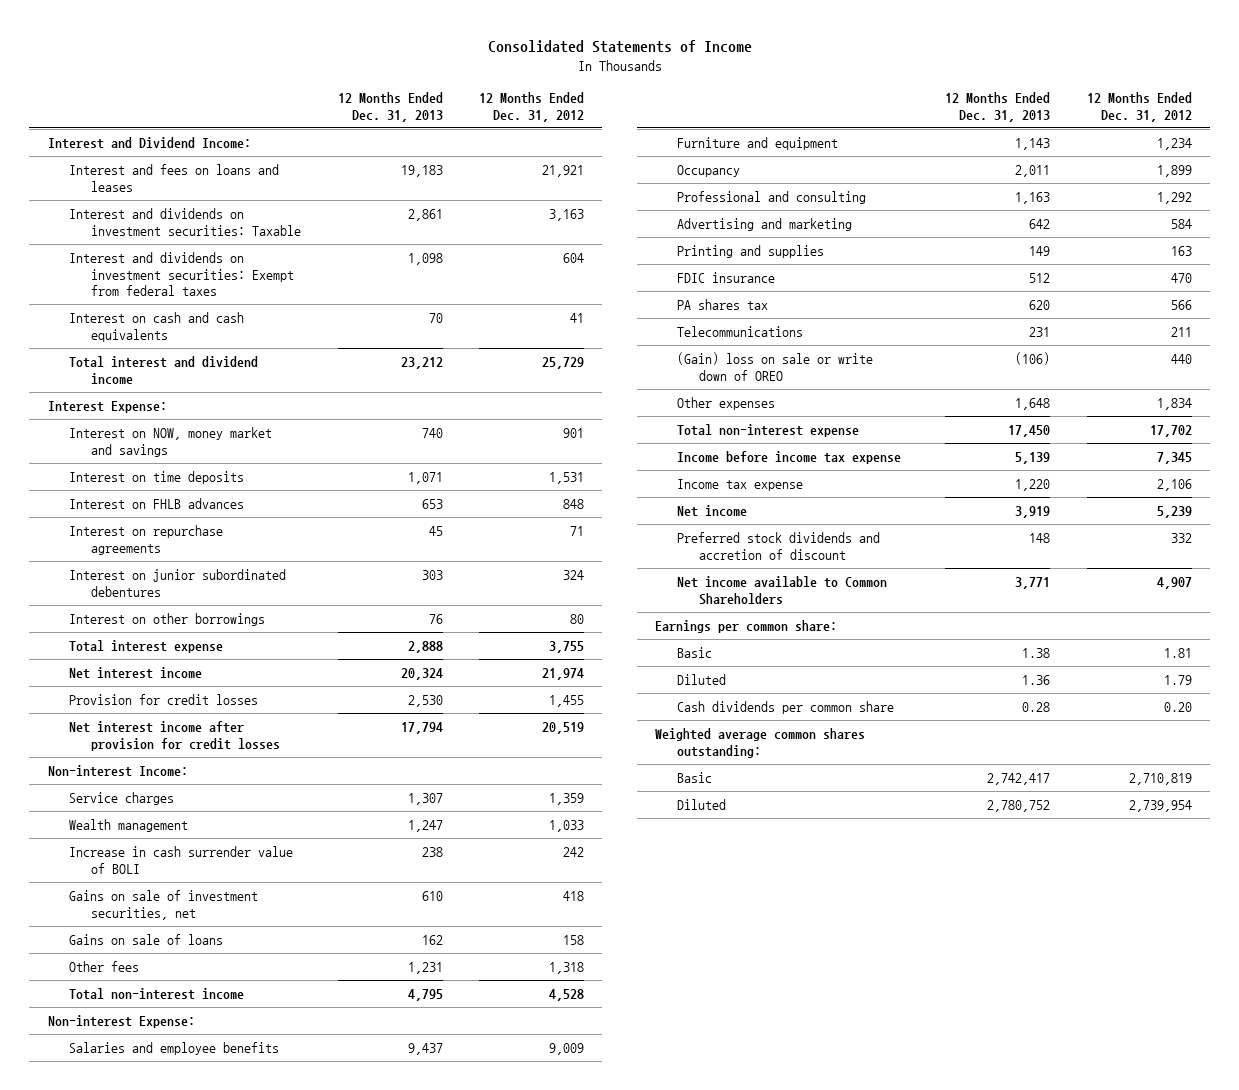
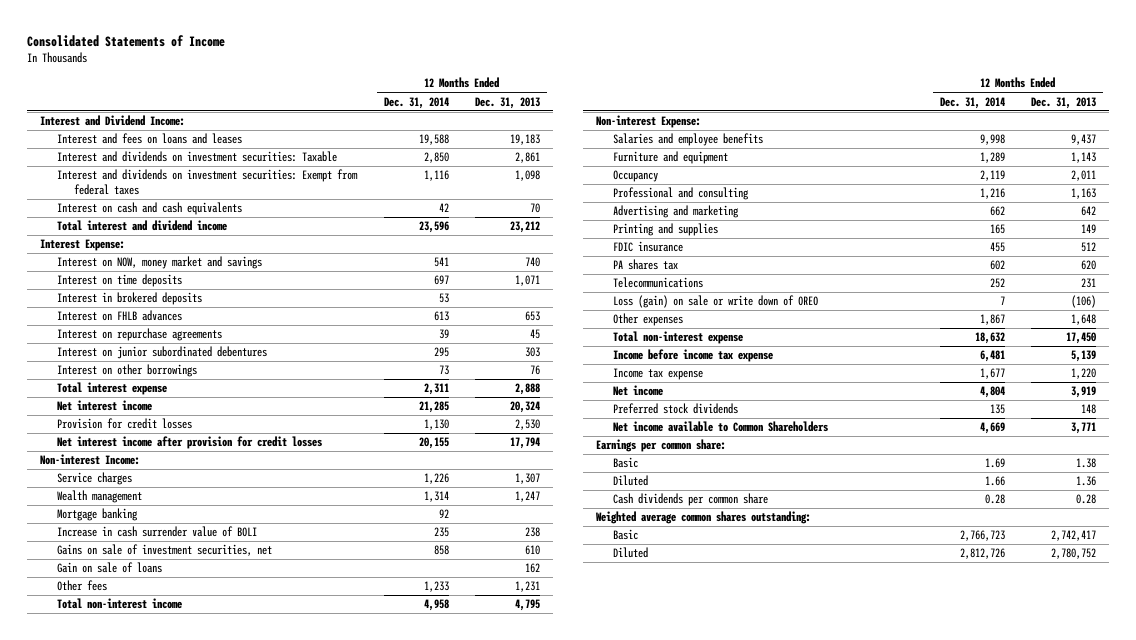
[478,92,584,122] 12 Months Ended Dec. 31, 2012 -> none
none -> [383,96,449,109] Dec. 31, 2014
none -> [57,292,203,306] Interest in brokered deposits
none -> [57,508,139,522] Mortgage banking
[69,933,224,945] Gains on sale of loans -> [57,562,163,574] Gain on sale of loans
[677,351,874,381] (Gain) loss on sale or write down of OREO -> [613,295,819,309] Loss (gain) on sale or write down of OREO
[677,531,881,560] Preferred stock dividends and accretion of discount -> [613,403,739,415] Preferred stock dividends

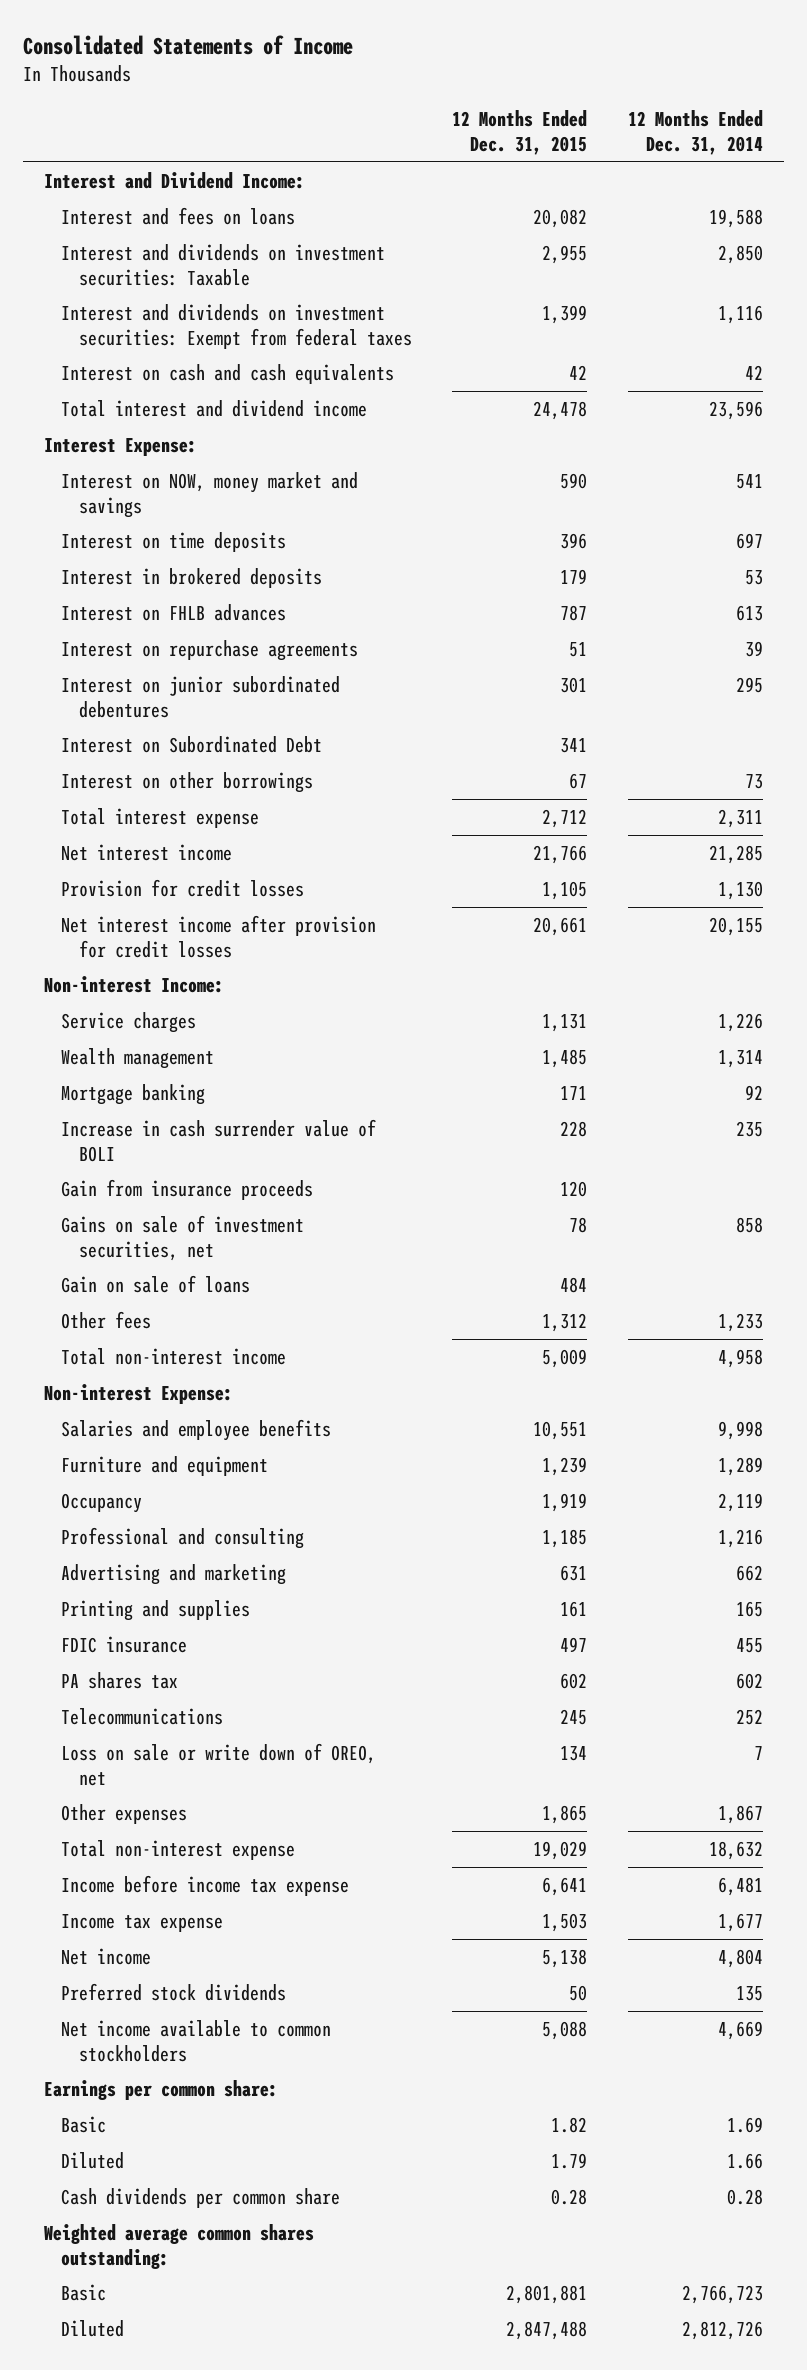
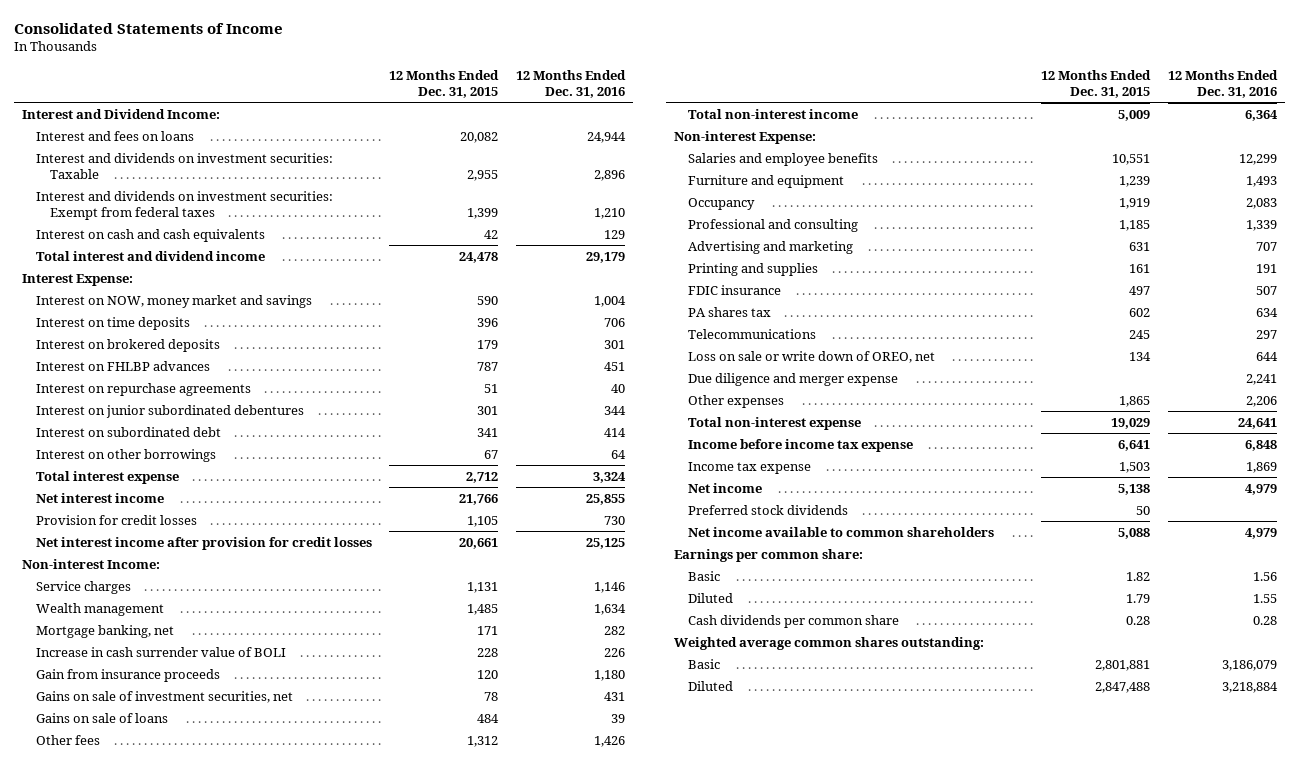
[628,110,764,156] 12 Months Ended Dec. 31, 2014 -> none
none -> [515,69,626,98] 12 Months Ended Dec. 31, 2016
[61,567,323,588] Interest in brokered deposits -> [36,338,221,352] Interest on brokered deposits
[61,603,287,621] Interest on FHLB advances -> [36,360,211,371] Interest on FHLBP advances
[61,735,323,753] Interest on Subordinated Debt -> [36,426,222,437] Interest on subordinated debt
[61,1083,206,1105] Mortgage banking -> [36,624,175,638] Mortgage banking, net
[61,1274,251,1293] Gain on sale of loans -> [36,712,169,723] Gains on sale of loans
none -> [688,372,899,386] Due diligence and merger expense
[61,2019,332,2062] Net income available to common stockholders -> [688,526,995,537] Net income available to common shareholders

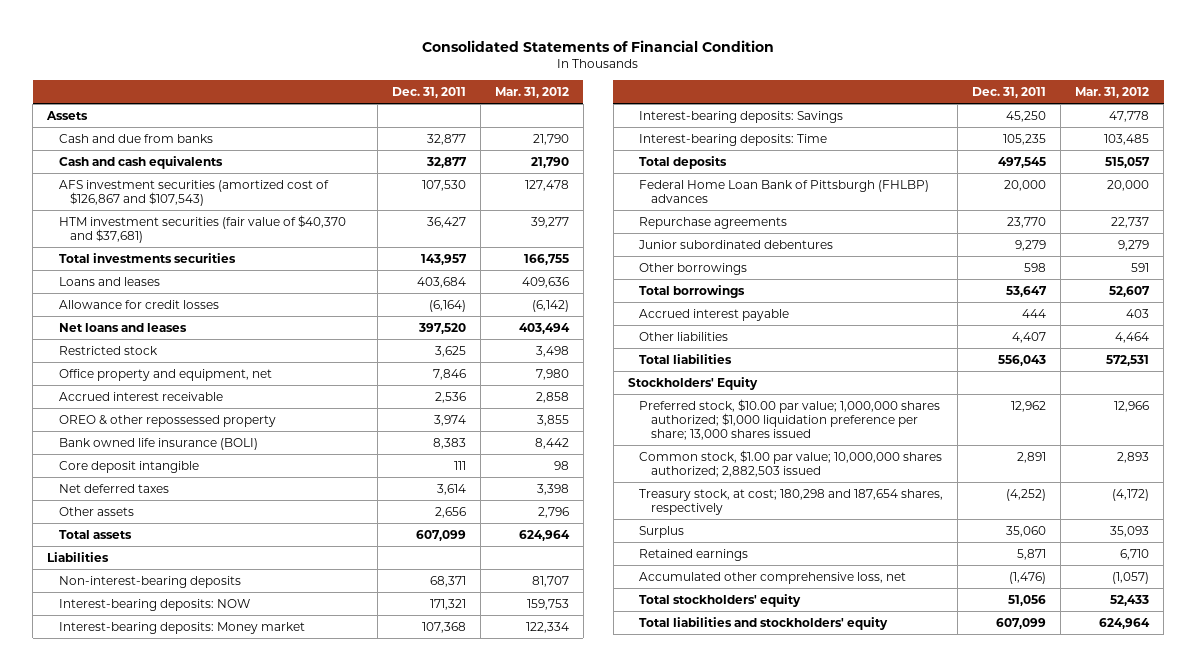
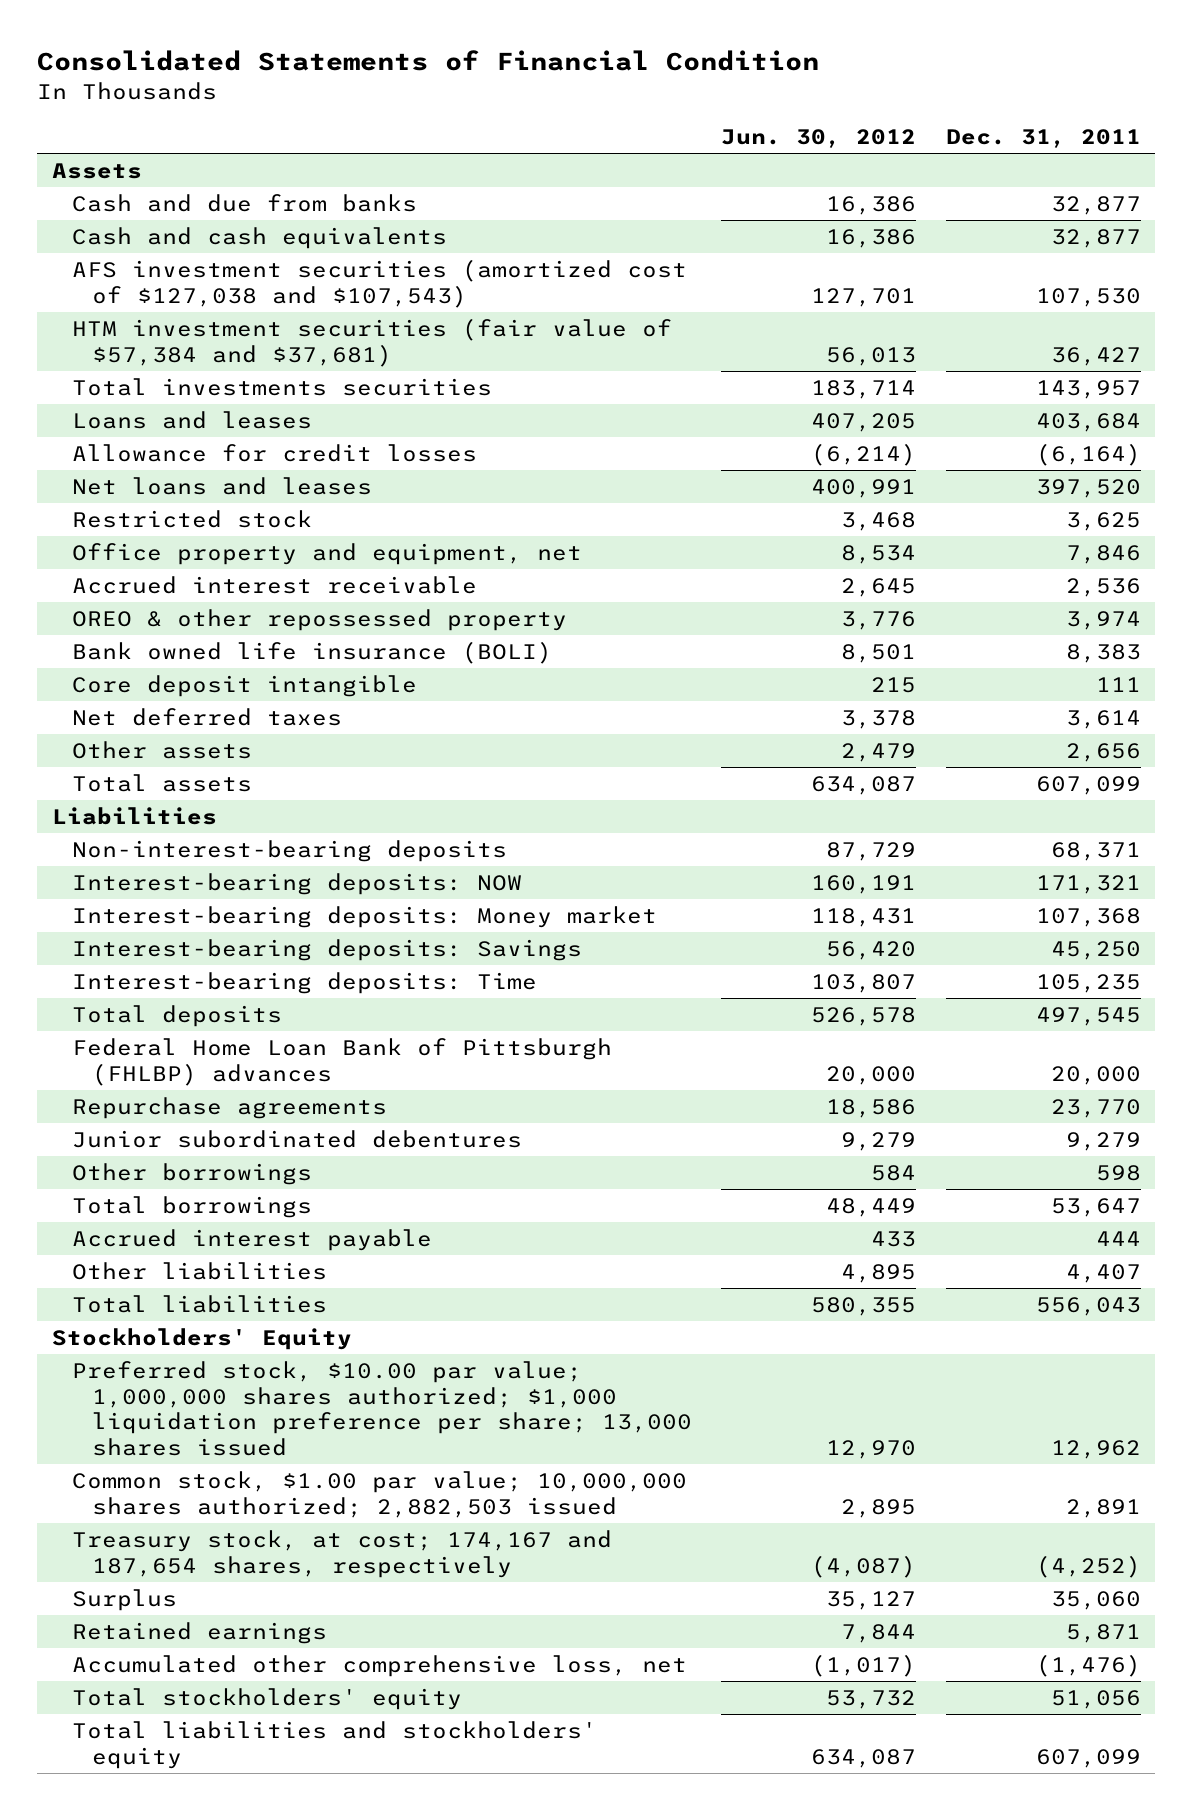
[494,87,569,99] Mar. 31, 2012 -> none
none -> [721,129,917,149] Jun. 30, 2012
[58,179,329,206] AFS investment securities (amortized cost of $126,867 and $107,543) -> [71,259,687,308] AFS investment securities (amortized cost of $127,038 and $107,543)
[58,214,346,243] HTM investment securities (fair value of $40,370 and $37,681) -> [71,318,672,367] HTM investment securities (fair value of $57,384 and $37,681)
[639,488,944,515] Treasury stock, at cost; 180,298 and 187,654 shares, respectively -> [71,1530,612,1578] Treasury stock, at cost; 174,167 and 187,654 shares, respectively

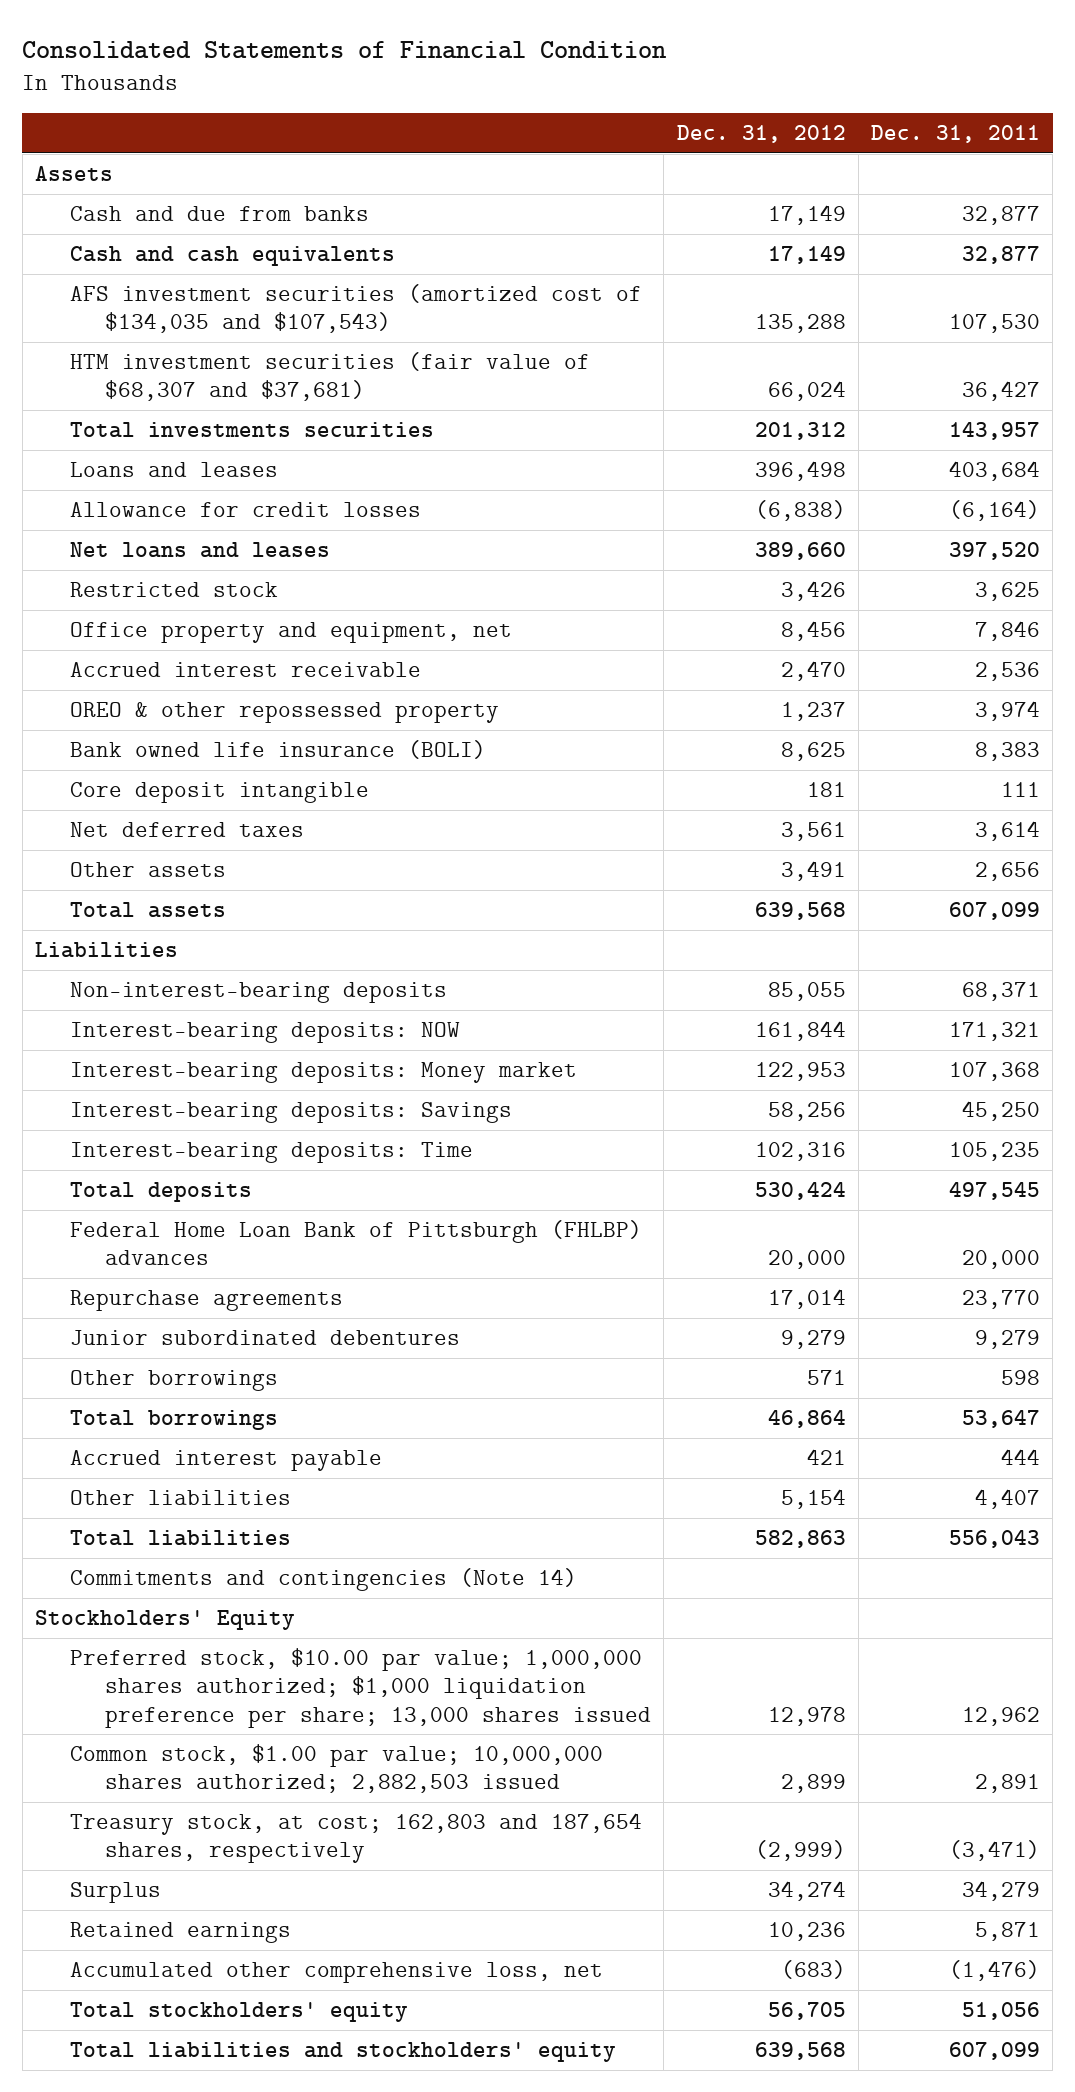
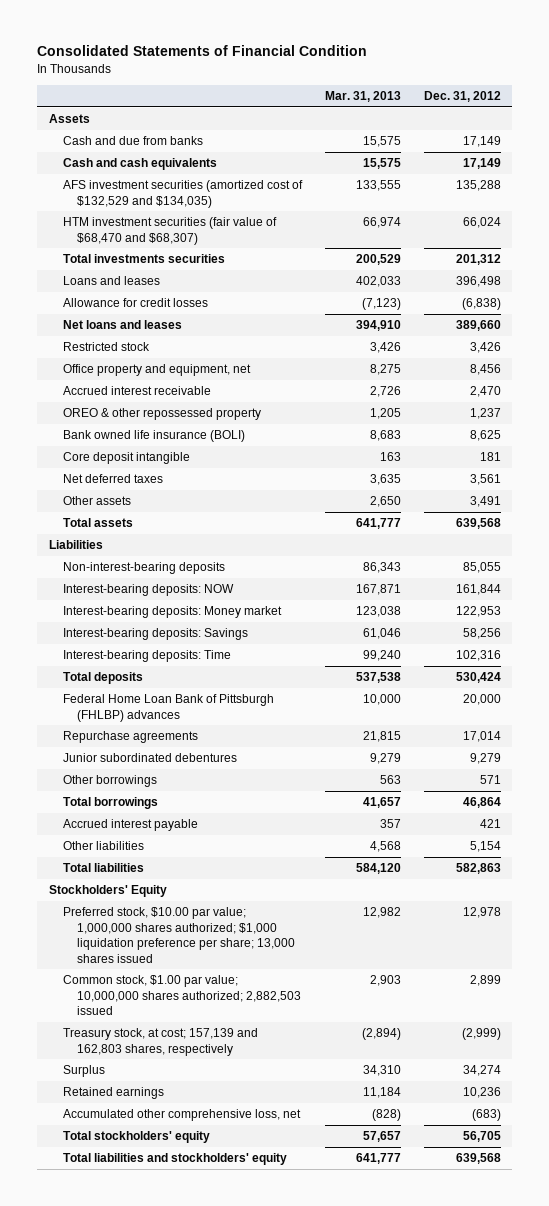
[871,125,1041,144] Dec. 31, 2011 -> none
none -> [324,90,401,102] Mar. 31, 2013
[69,284,642,334] AFS investment securities (amortized cost of $134,035 and $107,543) -> [62,180,303,208] AFS investment securities (amortized cost of $132,529 and $134,035)
[69,352,590,402] HTM investment securities (fair value of $68,307 and $37,681) -> [62,217,277,245] HTM investment securities (fair value of $68,470 and $68,307)
[69,1568,577,1592] Commitments and contingencies (Note 14) -> none
[69,1813,642,1864] Treasury stock, at cost; 162,803 and 187,654 shares, respectively -> [62,1028,258,1056] Treasury stock, at cost; 157,139 and 162,803 shares, respectively

